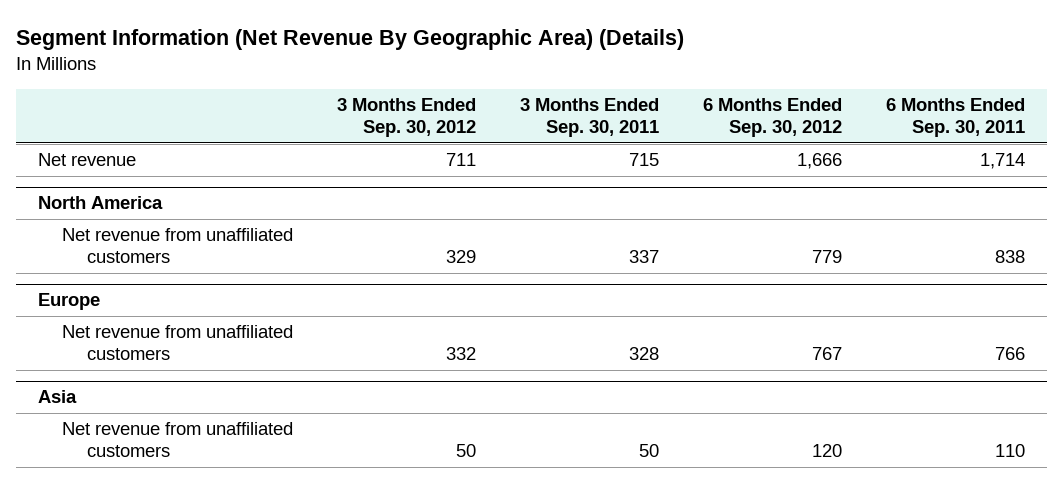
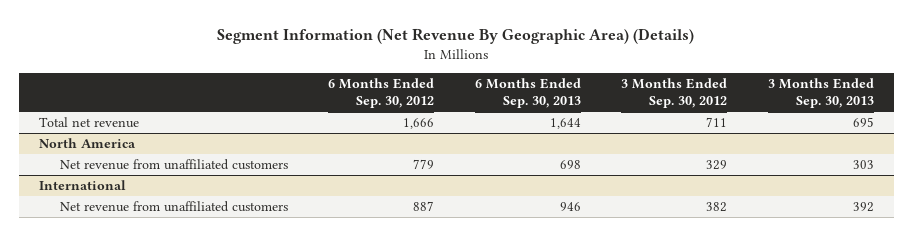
[520,98,660,138] 3 Months Ended Sep. 30, 2011 -> none
[886,98,1026,138] 6 Months Ended Sep. 30, 2011 -> none
none -> [474,77,581,109] 6 Months Ended Sep. 30, 2013
none -> [767,77,874,109] 3 Months Ended Sep. 30, 2013
[37,153,136,167] Net revenue -> [38,117,139,129] Total net revenue
[37,293,100,311] Europe -> none
[37,390,77,404] Asia -> none
[62,422,294,458] Net revenue from unaffiliated customers -> none
none -> [38,180,126,191] International
[446,347,477,361] 332 -> [706,202,728,213] 382
[812,347,843,361] 767 -> [413,201,435,212] 887

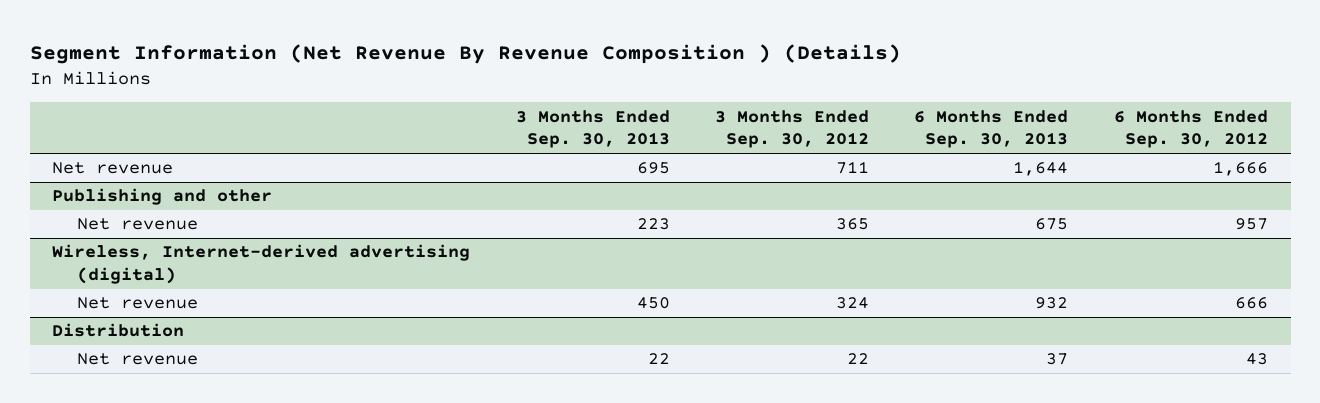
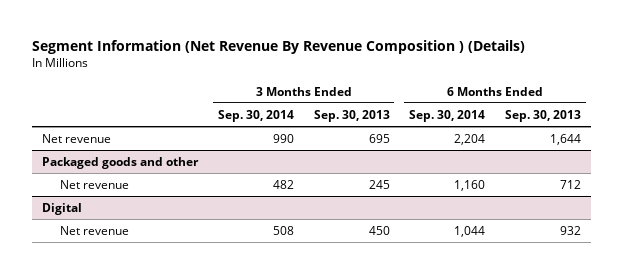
[715,109,870,149] 3 Months Ended Sep. 30, 2012 -> none
[1113,109,1268,149] 6 Months Ended Sep. 30, 2012 -> none
none -> [217,109,294,122] Sep. 30, 2014
none -> [409,109,486,122] Sep. 30, 2014
[52,188,273,206] Publishing and other -> none
[52,244,471,285] Wireless, Internet-derived advertising (digital) -> none
none -> [42,156,200,169] Packaged goods and other
[636,218,670,231] 223 -> [368,179,390,189] 245
[1035,218,1069,231] 675 -> [559,179,581,189] 712
none -> [42,202,83,215] Digital
[52,323,185,338] Distribution -> none
[77,353,199,366] Net revenue -> none

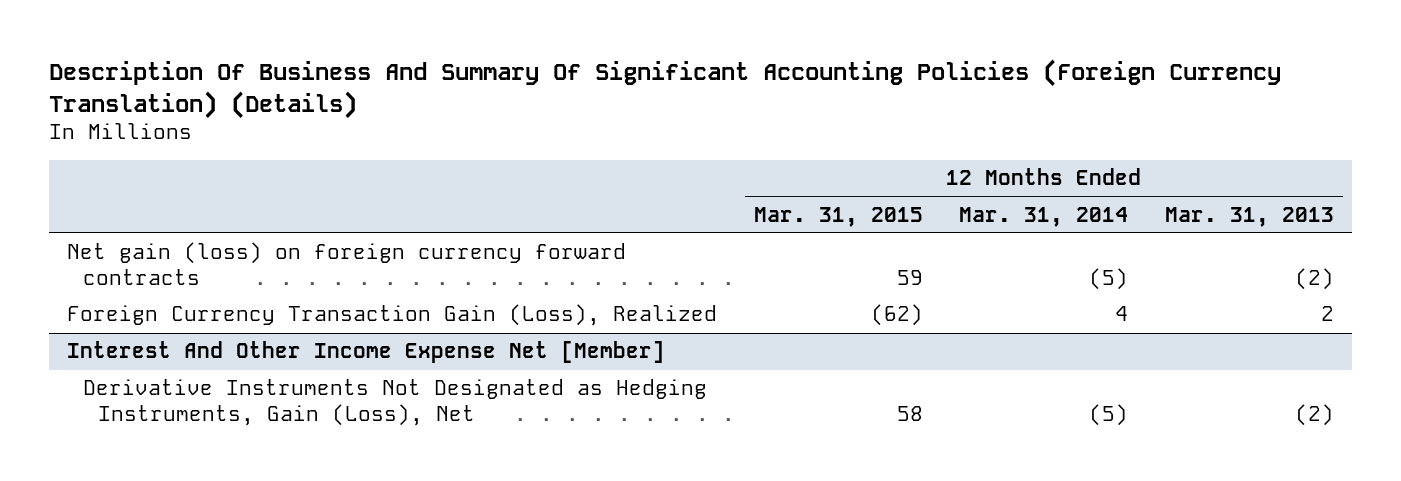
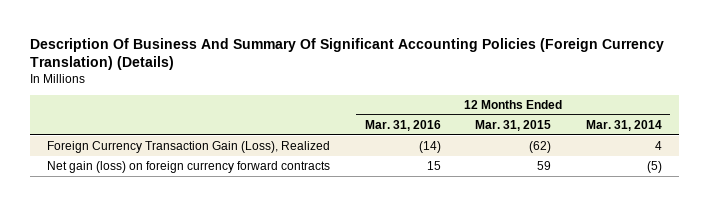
[1164,206,1334,227] Mar. 31, 2013 -> none
none -> [364,119,441,131] Mar. 31, 2016
[67,341,666,364] Interest And Other Income Expense Net [Member] -> none
[82,379,707,427] Derivative Instruments Not Designated as Hedging Instruments, Gain (Loss), Net -> none
[67,242,627,286] Net gain (loss) on foreign currency forward contracts -> [47,160,331,173] Net gain (loss) on foreign currency forward contracts

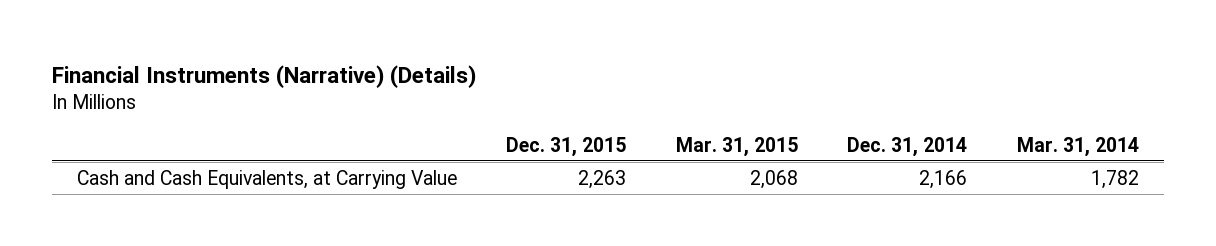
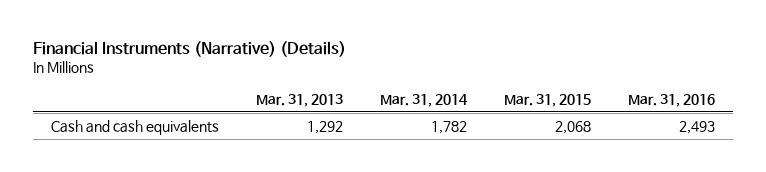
[506,136,627,157] Dec. 31, 2015 -> none
[847,136,968,157] Dec. 31, 2014 -> none
none -> [255,93,343,107] Mar. 31, 2013
none -> [627,93,715,107] Mar. 31, 2016
[76,170,457,190] Cash and Cash Equivalents, at Carrying Value -> [51,119,220,135] Cash and cash equivalents

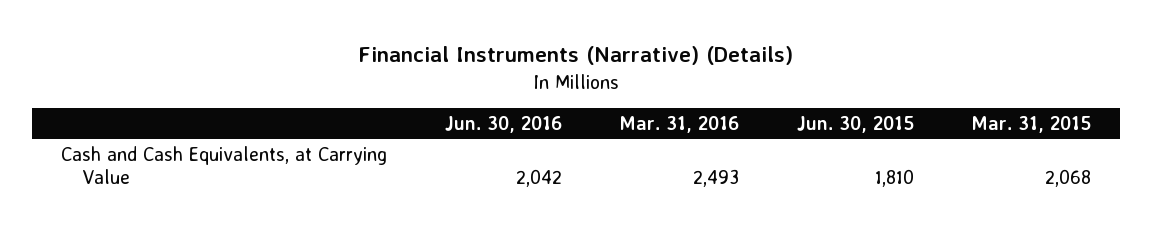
[255,93,343,107] Mar. 31, 2013 -> none
[379,93,468,107] Mar. 31, 2014 -> none
none -> [444,115,562,133] Jun. 30, 2016
none -> [796,115,914,133] Jun. 30, 2015
[51,119,220,135] Cash and cash equivalents -> [61,145,388,185] Cash and Cash Equivalents, at Carrying Value

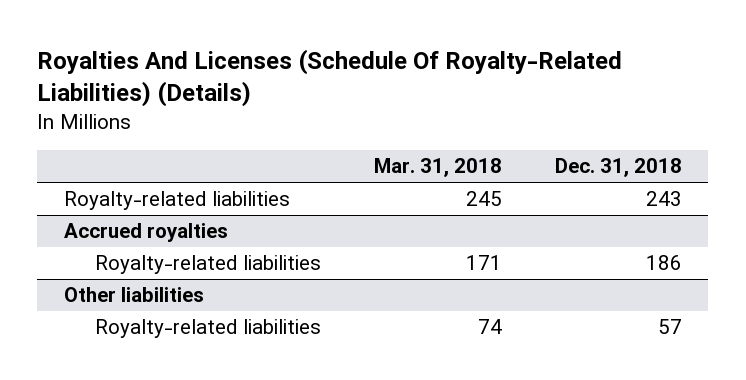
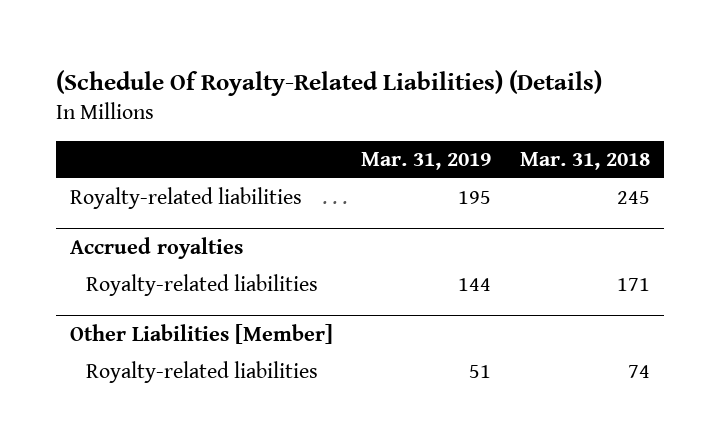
[37,49,623,108] Royalties And Licenses (Schedule Of Royalty-Related Liabilities) (Details) -> [55,69,602,96] (Schedule Of Royalty-Related Liabilities) (Details)
[554,158,682,178] Dec. 31, 2018 -> none
none -> [361,151,492,170] Mar. 31, 2019
[63,287,204,303] Other liabilities -> [69,323,333,344] Other Liabilities [Member]

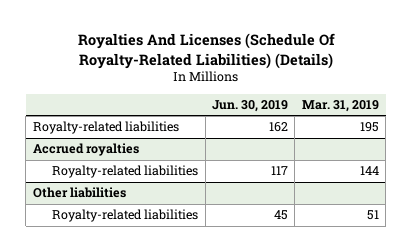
[55,69,602,96] (Schedule Of Royalty-Related Liabilities) (Details) -> [77,33,335,69] Royalties And Licenses (Schedule Of Royalty-Related Liabilities) (Details)
[519,151,650,170] Mar. 31, 2018 -> none
none -> [212,100,289,113] Jun. 30, 2019
[69,323,333,344] Other Liabilities [Member] -> [32,187,126,199] Other liabilities

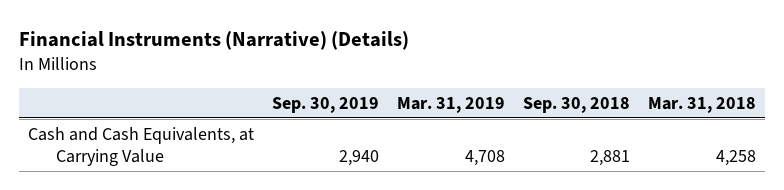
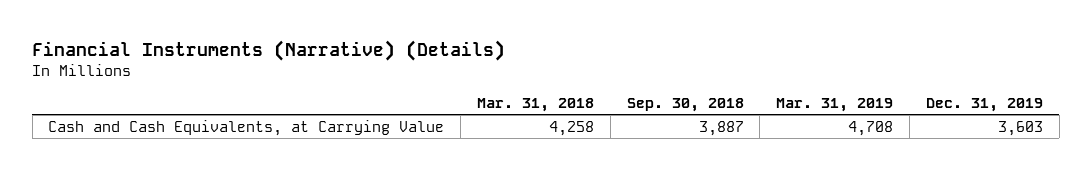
[271,96,379,113] Sep. 30, 2019 -> none
none -> [925,97,1043,112] Dec. 31, 2019
[590,150,631,167] 2,881 -> [698,120,744,136] 3,887

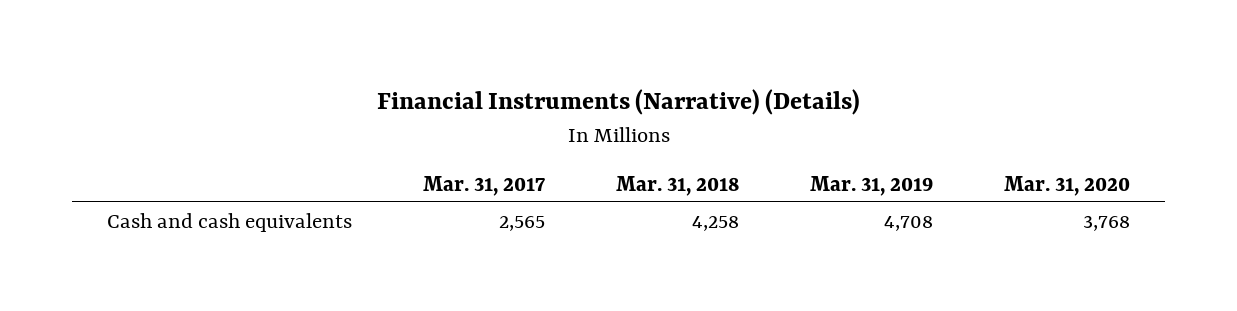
[626,97,744,112] Sep. 30, 2018 -> none
[925,97,1043,112] Dec. 31, 2019 -> none
none -> [423,175,546,196] Mar. 31, 2017
none -> [1003,175,1130,196] Mar. 31, 2020
[48,119,445,136] Cash and Cash Equivalents, at Carrying Value -> [107,212,353,232] Cash and cash equivalents

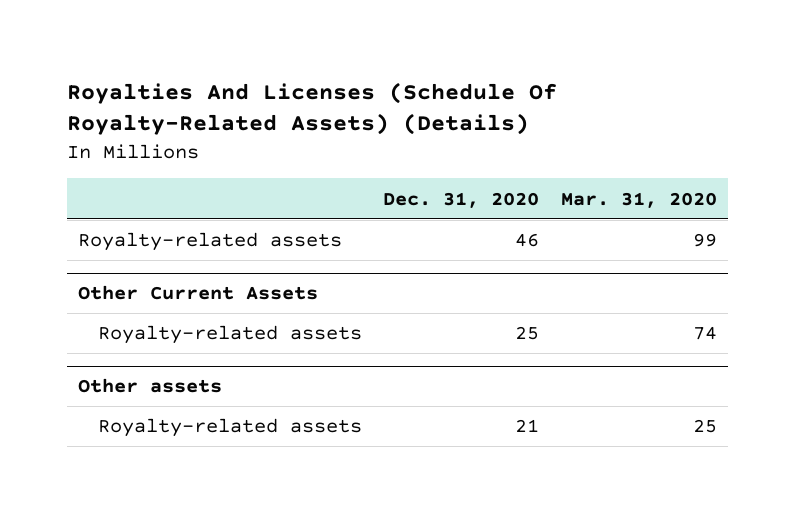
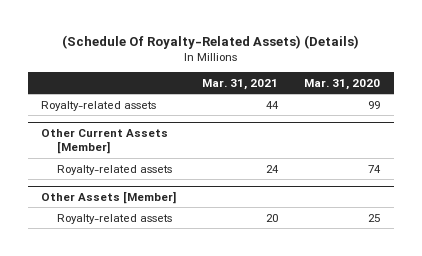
[67,81,558,136] Royalties And Licenses (Schedule Of Royalty-Related Assets) (Details) -> [61,34,359,49] (Schedule Of Royalty-Related Assets) (Details)
[383,191,540,208] Dec. 31, 2020 -> none
none -> [202,78,279,90] Mar. 31, 2021
[77,285,318,301] Other Current Assets -> [41,128,169,155] Other Current Assets [Member]
[77,378,222,394] Other assets -> [41,190,177,204] Other Assets [Member]

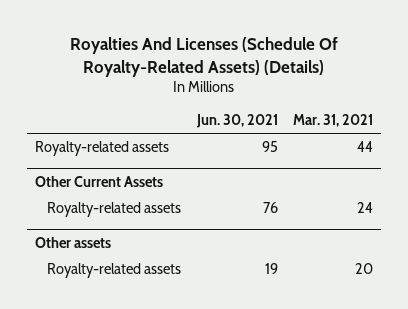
[61,34,359,49] (Schedule Of Royalty-Related Assets) (Details) -> [70,37,339,77] Royalties And Licenses (Schedule Of Royalty-Related Assets) (Details)
[304,78,381,90] Mar. 31, 2020 -> none
none -> [195,114,278,129] Jun. 30, 2021
[41,128,169,155] Other Current Assets [Member] -> [35,176,164,188] Other Current Assets
[41,190,177,204] Other Assets [Member] -> [35,237,112,249] Other assets

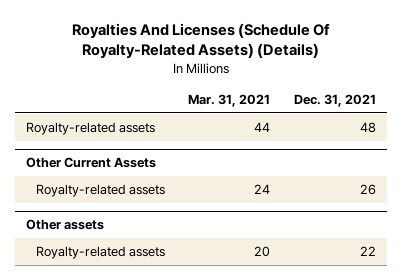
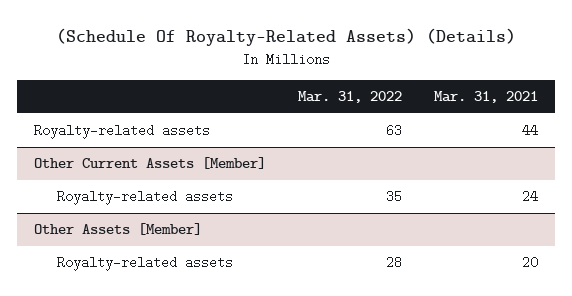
[71,23,330,59] Royalties And Licenses (Schedule Of Royalty-Related Assets) (Details) -> [56,28,517,47] (Schedule Of Royalty-Related Assets) (Details)
[293,93,376,107] Dec. 31, 2021 -> none
none -> [298,91,403,104] Mar. 31, 2022
[26,157,157,169] Other Current Assets -> [33,157,266,170] Other Current Assets [Member]
[26,219,105,231] Other assets -> [33,223,202,236] Other Assets [Member]

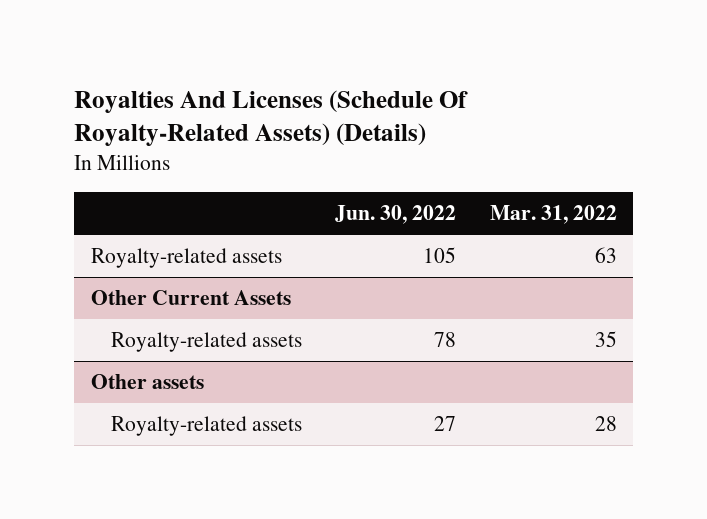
[56,28,517,47] (Schedule Of Royalty-Related Assets) (Details) -> [74,89,469,147] Royalties And Licenses (Schedule Of Royalty-Related Assets) (Details)
[434,91,539,104] Mar. 31, 2021 -> none
none -> [335,205,457,225] Jun. 30, 2022
[33,157,266,170] Other Current Assets [Member] -> [90,290,291,306] Other Current Assets
[33,223,202,236] Other Assets [Member] -> [90,374,204,390] Other assets

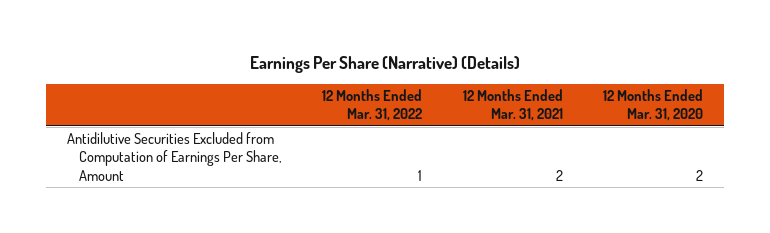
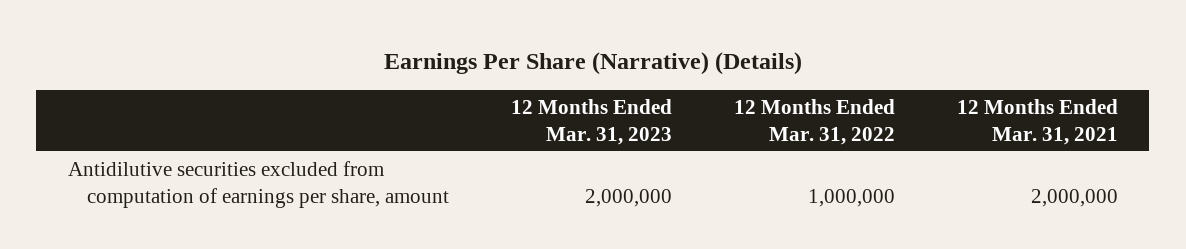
[603,88,704,122] 12 Months Ended Mar. 31, 2020 -> none
none -> [511,98,673,145] 12 Months Ended Mar. 31, 2023
[66,132,282,181] Antidilutive Securities Excluded from Computation of Earnings Per Share, Amount -> [67,160,449,208] Antidilutive securities excluded from computation of earnings per share, amount
[418,169,423,181] 1 -> [808,188,896,207] 1,000,000
[555,169,563,181] 2 -> [1031,188,1119,207] 2,000,000

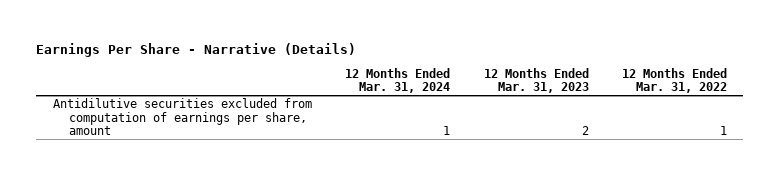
[383,51,802,75] Earnings Per Share (Narrative) (Details) -> [36,43,357,58] Earnings Per Share - Narrative (Details)
[957,98,1119,145] 12 Months Ended Mar. 31, 2021 -> none
none -> [345,67,451,94] 12 Months Ended Mar. 31, 2024
[585,188,673,207] 2,000,000 -> [581,125,589,135] 2
[808,188,896,207] 1,000,000 -> [719,125,727,135] 1

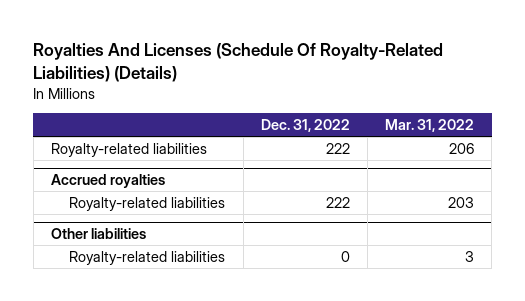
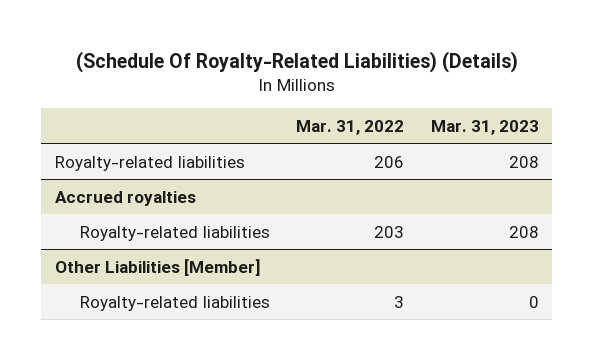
[33,43,444,82] Royalties And Licenses (Schedule Of Royalty-Related Liabilities) (Details) -> [75,50,518,73] (Schedule Of Royalty-Related Liabilities) (Details)
[260,119,350,133] Dec. 31, 2022 -> none
none -> [430,119,539,135] Mar. 31, 2023
[50,228,146,240] Other liabilities -> [54,258,261,276] Other Liabilities [Member]

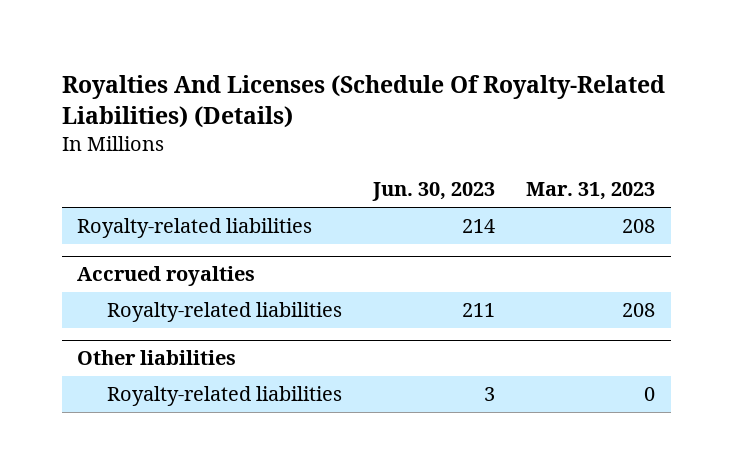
[75,50,518,73] (Schedule Of Royalty-Related Liabilities) (Details) -> [61,74,665,129] Royalties And Licenses (Schedule Of Royalty-Related Liabilities) (Details)
[296,119,405,135] Mar. 31, 2022 -> none
none -> [372,182,496,202] Jun. 30, 2023
[54,258,261,276] Other Liabilities [Member] -> [77,350,237,366] Other liabilities

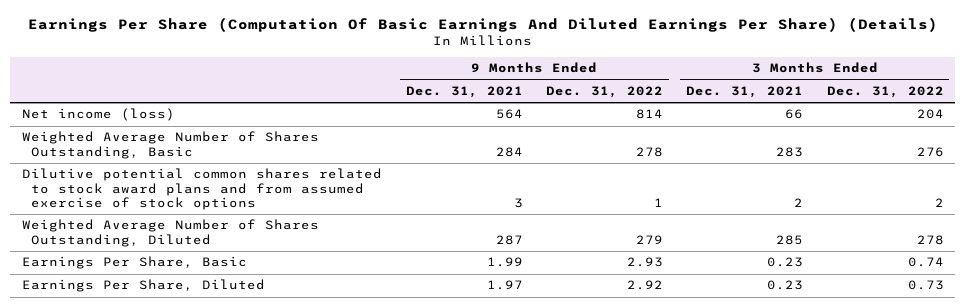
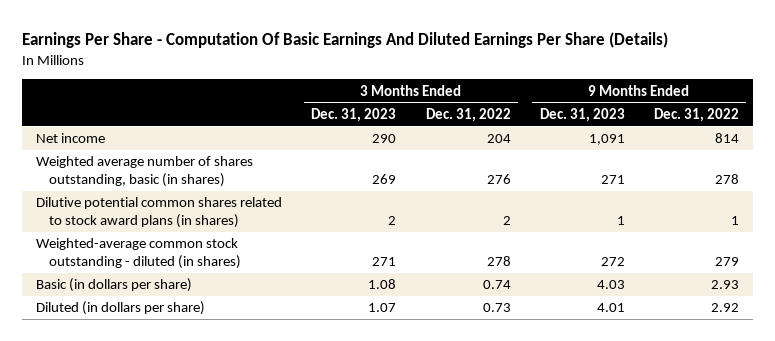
[27,16,938,32] Earnings Per Share (Computation Of Basic Earnings And Diluted Earnings Per Share) (Details) -> [21,31,668,48] Earnings Per Share - Computation Of Basic Earnings And Diluted Earnings Per Share (Details)
[405,85,523,98] Dec. 31, 2021 -> none
[686,85,804,98] Dec. 31, 2021 -> none
none -> [311,107,397,122] Dec. 31, 2023
none -> [539,107,625,122] Dec. 31, 2023
[22,108,176,122] Net income (loss) -> [36,133,106,144] Net income
[22,131,320,159] Weighted Average Number of Shares Outstanding, Basic -> [36,156,254,188] Weighted average number of shares outstanding, basic (in shares)
[22,168,383,210] Dilutive potential common shares related to stock award plans and from assumed exercise of stock options -> [36,197,283,229] Dilutive potential common shares related to stock award plans (in shares)
[22,219,320,247] Weighted Average Number of Shares Outstanding, Diluted -> [36,238,241,270] Weighted-average common stock outstanding - diluted (in shares)
[22,256,248,270] Earnings Per Share, Basic -> [36,278,193,293] Basic (in dollars per share)
[22,279,266,293] Earnings Per Share, Diluted -> [36,301,206,316] Diluted (in dollars per share)

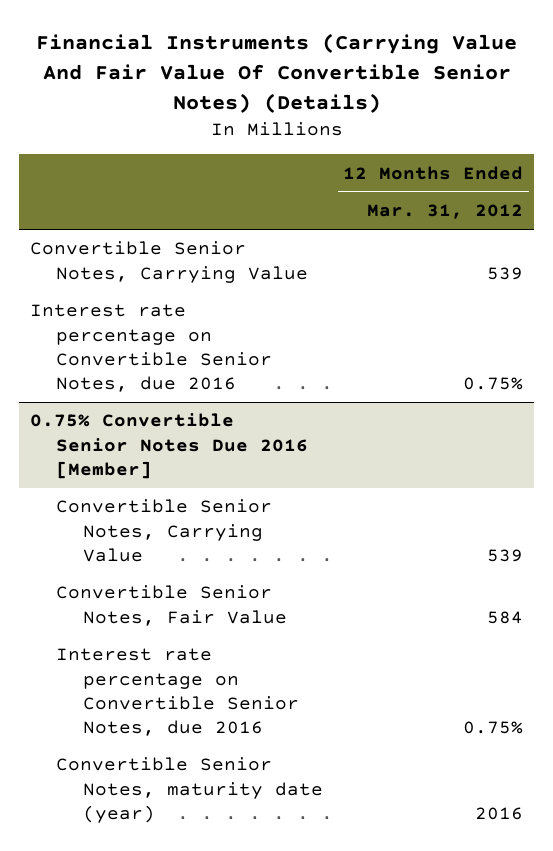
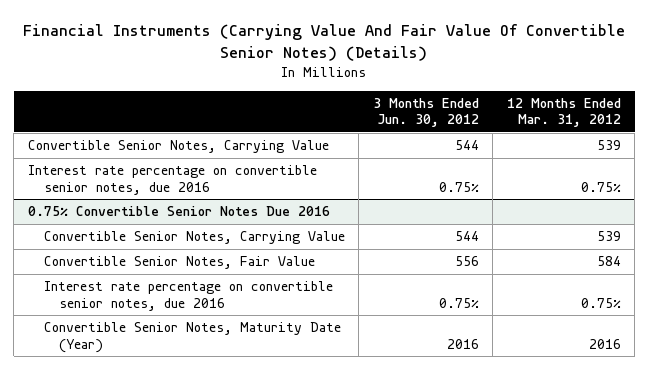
none -> [372,98,479,128] 3 Months Ended Jun. 30, 2012
[29,304,273,393] Interest rate percentage on Convertible Senior Notes, due 2016 -> [27,165,317,195] Interest rate percentage on convertible senior notes, due 2016
[29,413,309,479] 0.75% Convertible Senior Notes Due 2016 [Member] -> [27,206,330,217] 0.75% Convertible Senior Notes Due 2016
[56,648,299,737] Interest rate percentage on Convertible Senior Notes, due 2016 -> [43,281,333,311] Interest rate percentage on convertible senior notes, due 2016
[56,757,323,823] Convertible Senior Notes, maturity date (year) -> [43,322,341,353] Convertible Senior Notes, Maturity Date (Year)

